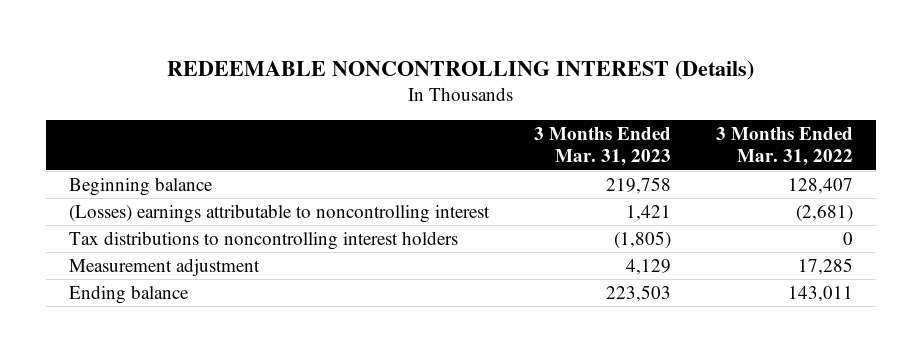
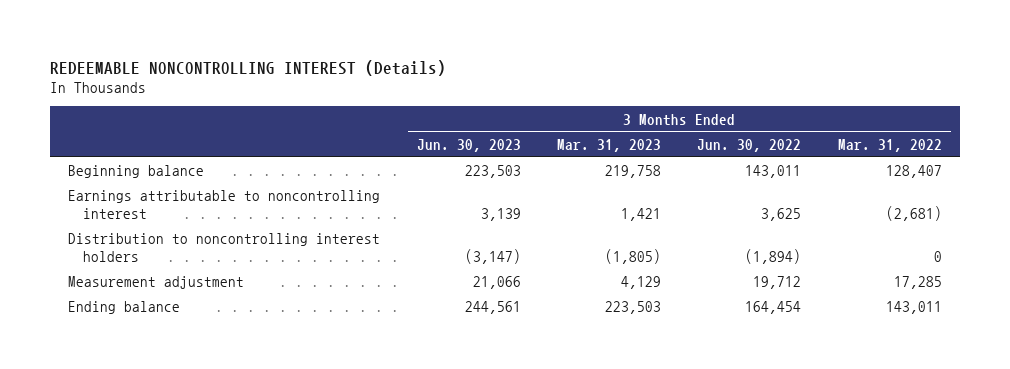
none -> [416,138,521,152] Jun. 30, 2023
none -> [697,138,802,152] Jun. 30, 2022
[68,203,490,223] (Losses) earnings attributable to noncontrolling interest -> [68,190,381,220] Earnings attributable to noncontrolling interest
[68,230,458,250] Tax distributions to noncontrolling interest holders -> [68,233,381,263] Distribution to noncontrolling interest holders

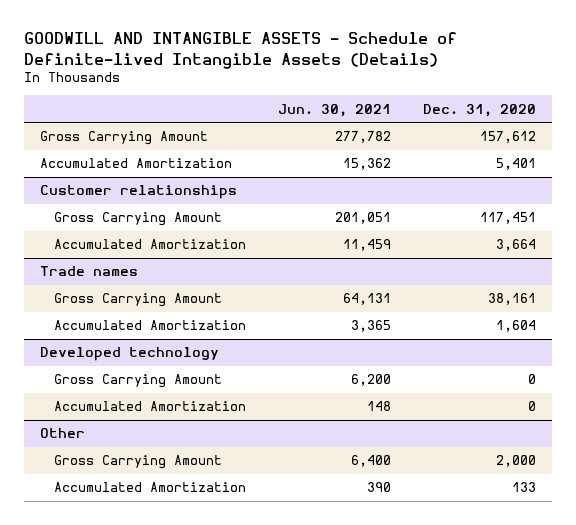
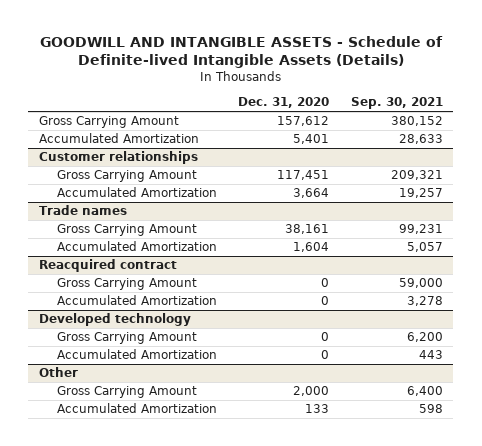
[277,103,391,117] Jun. 30, 2021 -> none
none -> [350,97,443,110] Sep. 30, 2021
none -> [38,259,177,273] Reacquired contract
none -> [56,278,197,291] Gross Carrying Amount
none -> [56,295,217,306] Accumulated Amortization

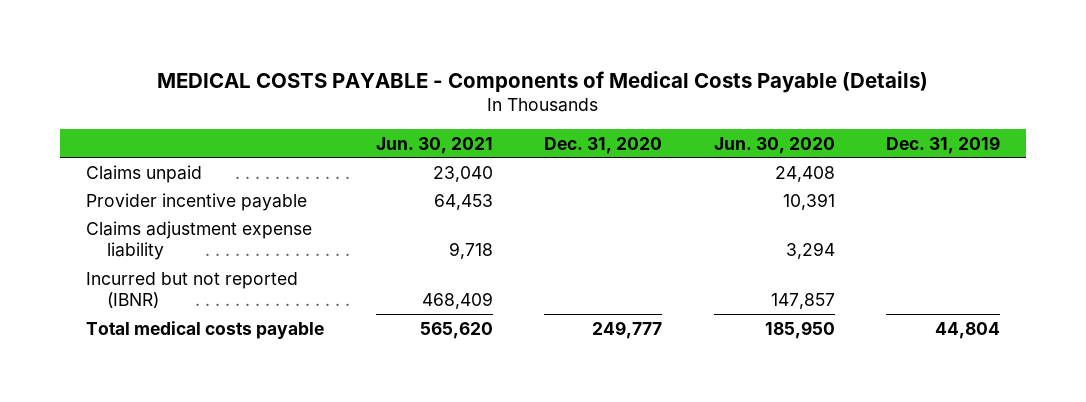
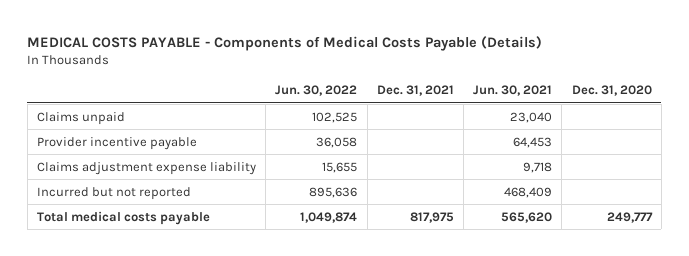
[713,136,835,154] Jun. 30, 2020 -> none
[886,135,1001,154] Dec. 31, 2019 -> none
none -> [275,84,358,96] Jun. 30, 2022
none -> [376,84,454,96] Dec. 31, 2021
[85,271,298,309] Incurred but not reported (IBNR) -> [36,186,191,200] Incurred but not reported

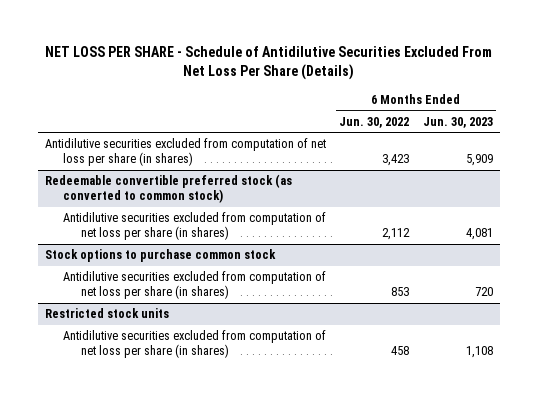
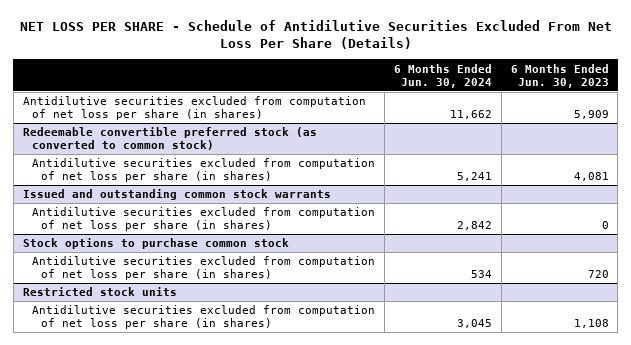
[339,116,410,128] Jun. 30, 2022 -> none
none -> [393,63,492,88] 6 Months Ended Jun. 30, 2024
none -> [22,189,331,201] Issued and outstanding common stock warrants
none -> [32,207,376,232] Antidilutive securities excluded from computation of net loss per share (in shares)

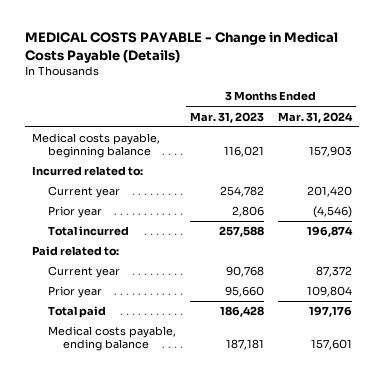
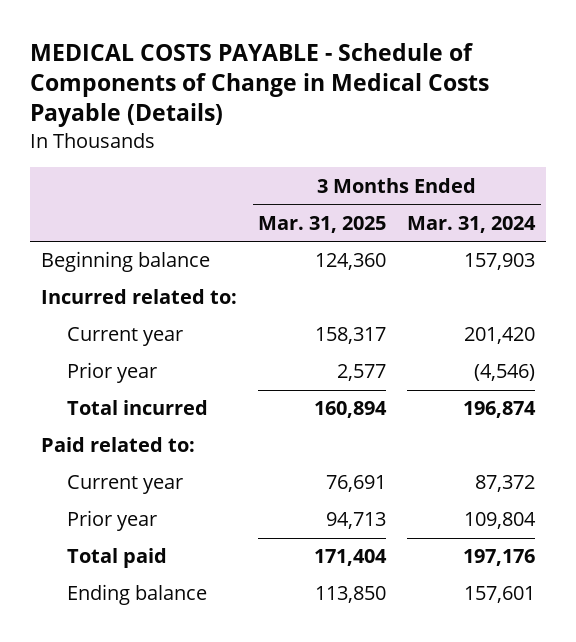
[24,32,338,63] MEDICAL COSTS PAYABLE - Change in Medical Costs Payable (Details) -> [30,42,490,128] MEDICAL COSTS PAYABLE - Schedule of Components of Change in Medical Costs Payable (Details)
[189,111,264,123] Mar. 31, 2023 -> none
none -> [258,215,387,233] Mar. 31, 2025
[32,133,161,159] Medical costs payable, beginning balance -> [40,251,210,273] Beginning balance
[47,326,176,352] Medical costs payable, ending balance -> [67,584,208,606] Ending balance

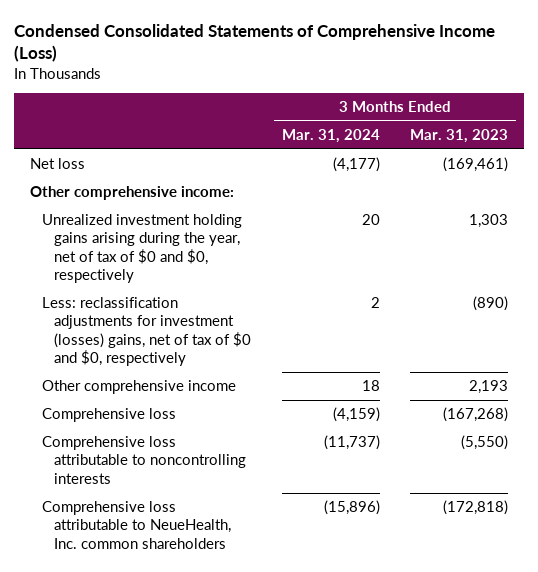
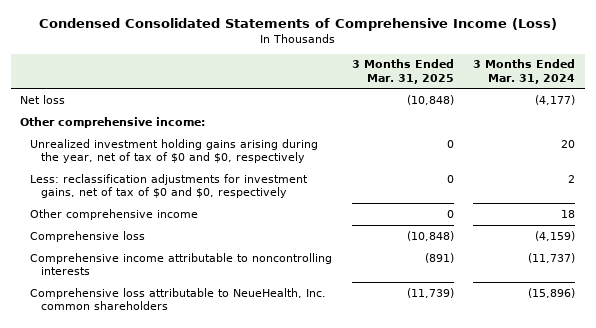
[410,129,509,144] Mar. 31, 2023 -> none
none -> [351,59,454,84] 3 Months Ended Mar. 31, 2025
[41,297,252,367] Less: reclassification adjustments for investment (losses) gains, net of tax of $0 and $0, respectively -> [30,173,309,198] Less: reclassification adjustments for investment gains, net of tax of $0 and $0, respectively
[41,436,247,484] Comprehensive loss attributable to noncontrolling interests -> [30,252,333,275] Comprehensive income attributable to noncontrolling interests

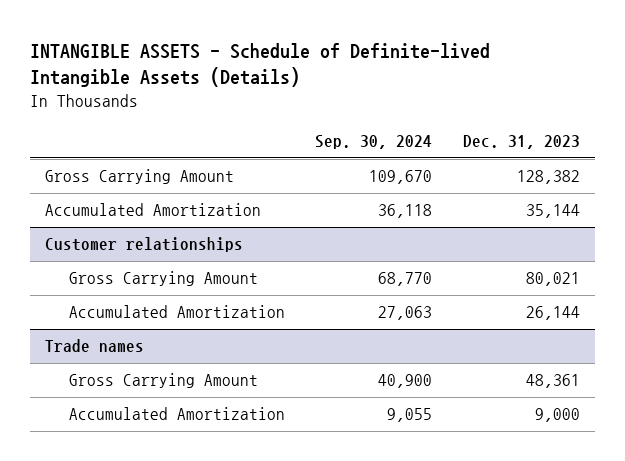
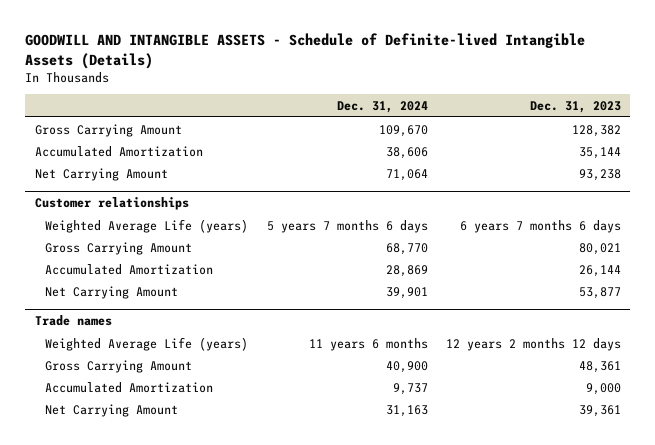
[29,42,490,88] INTANGIBLE ASSETS - Schedule of Definite-lived Intangible Assets (Details) -> [25,32,586,69] GOODWILL AND INTANGIBLE ASSETS - Schedule of Definite-lived Intangible Assets (Details)
[315,135,433,150] Sep. 30, 2024 -> none
none -> [336,100,428,113] Dec. 31, 2024
none -> [34,167,168,181] Net Carrying Amount
none -> [45,218,249,233] Weighted Average Life (years)
none -> [45,285,179,299] Net Carrying Amount
none -> [45,336,249,351] Weighted Average Life (years)
none -> [45,403,179,417] Net Carrying Amount

